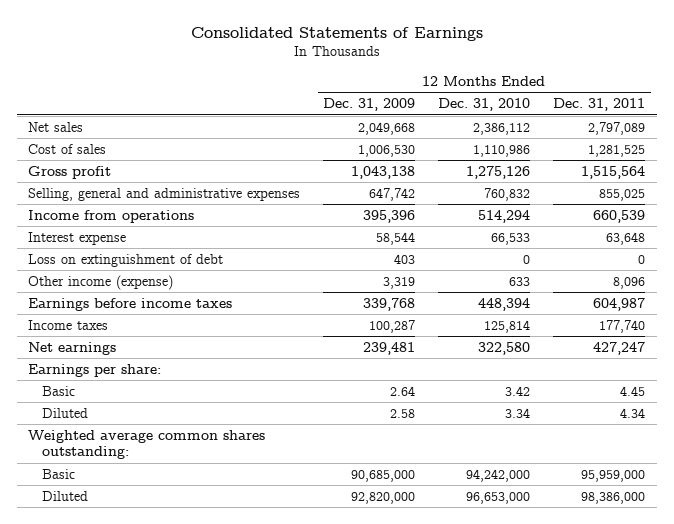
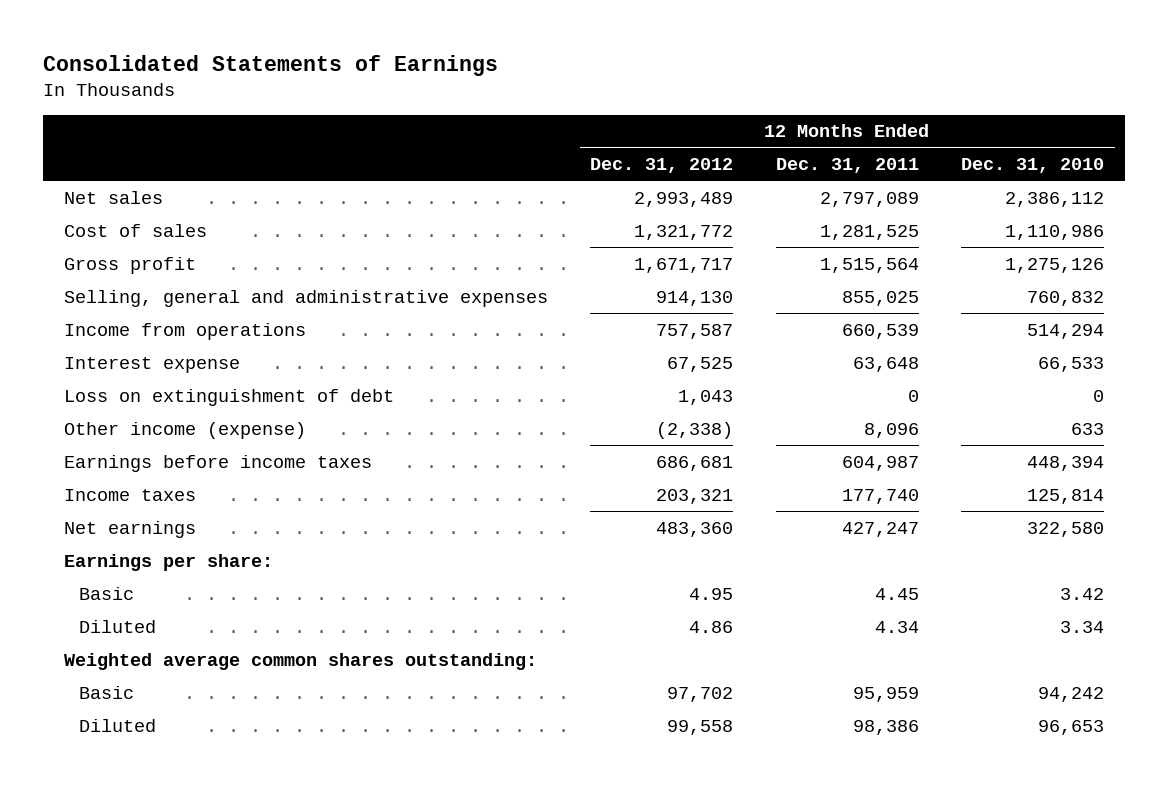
[323,98,416,112] Dec. 31, 2009 -> none
none -> [590,158,734,174] Dec. 31, 2012
[466,468,531,482] 94,242,000 -> [1037,686,1104,702] 94,242
[581,469,646,482] 95,959,000 -> [852,686,919,702] 95,959
[466,491,531,504] 96,653,000 -> [1037,719,1104,735] 96,653
[581,491,646,504] 98,386,000 -> [852,719,919,735] 98,386

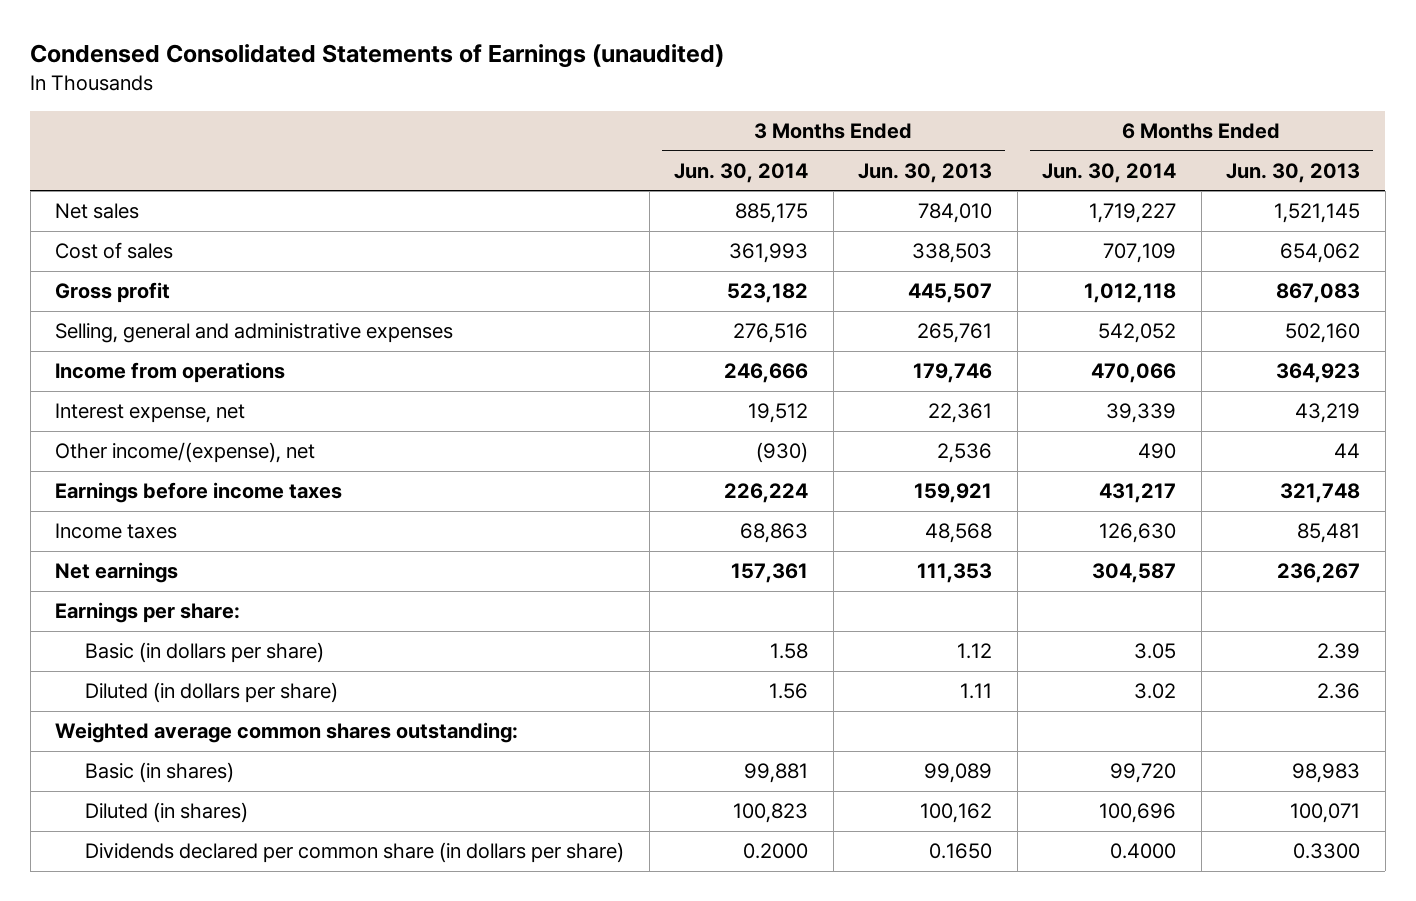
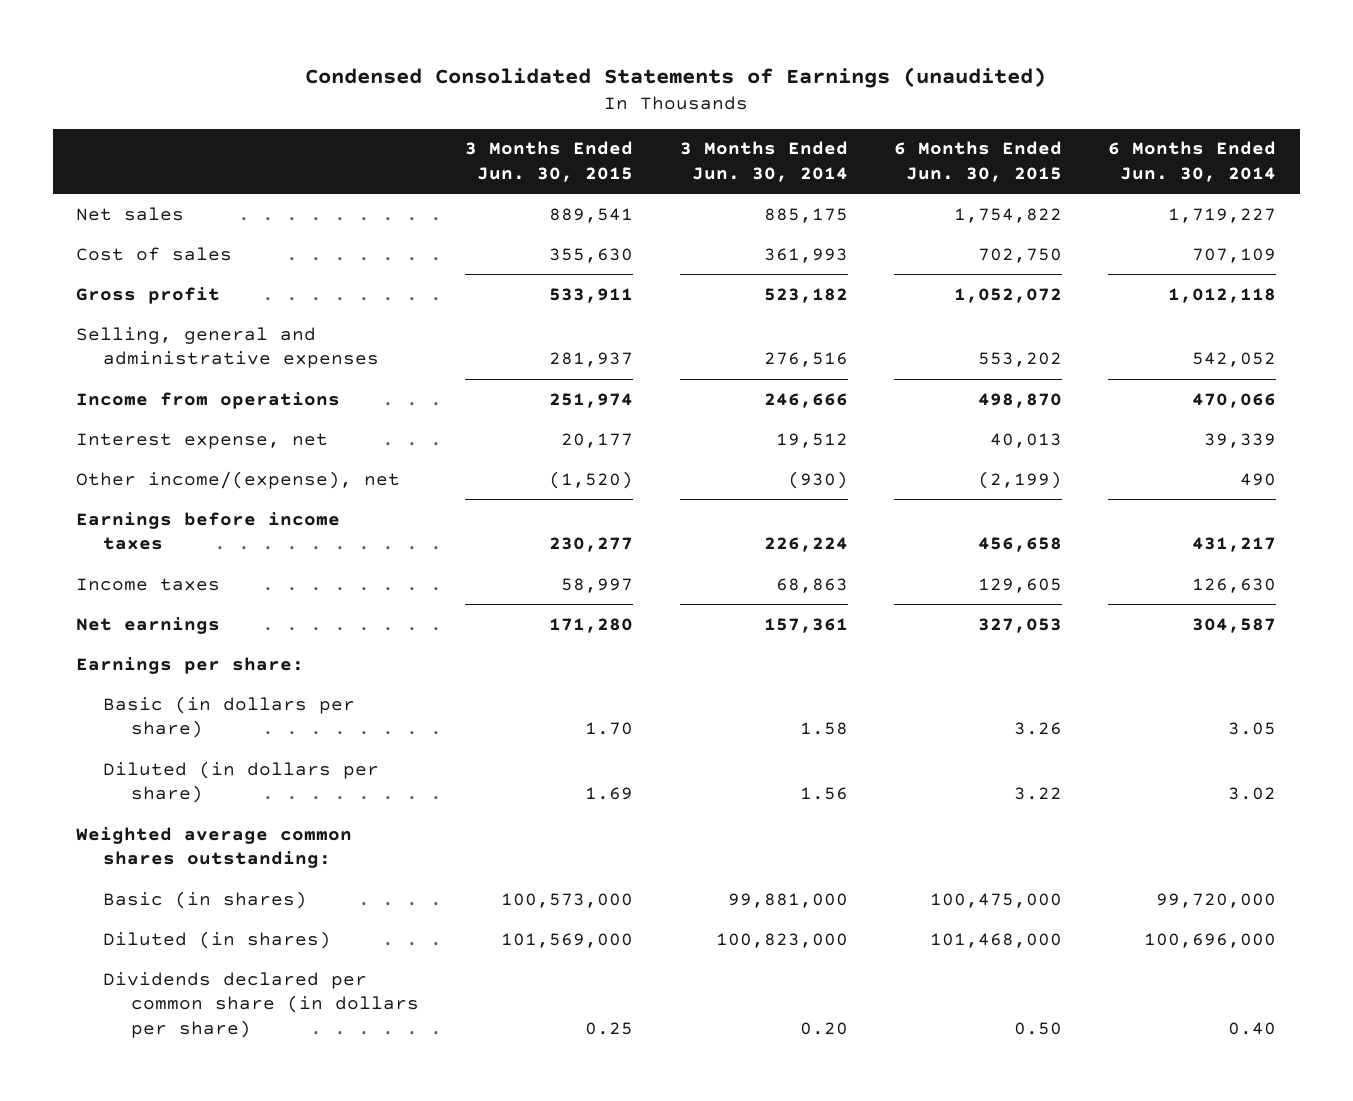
[858,163,993,184] Jun. 30, 2013 -> none
[1226,163,1361,184] Jun. 30, 2013 -> none
none -> [465,141,634,183] 3 Months Ended Jun. 30, 2015
none -> [893,141,1062,183] 6 Months Ended Jun. 30, 2015
[744,763,809,784] 99,881 -> [727,892,848,908] 99,881,000
[1110,763,1177,784] 99,720 -> [1156,892,1277,908] 99,720,000
[733,803,809,824] 100,823 -> [715,932,848,948] 100,823,000
[1099,803,1177,824] 100,696 -> [1144,932,1277,948] 100,696,000
[743,843,809,860] 0.2000 -> [799,1022,848,1036] 0.20
[1110,843,1177,860] 0.4000 -> [1228,1022,1277,1036] 0.40

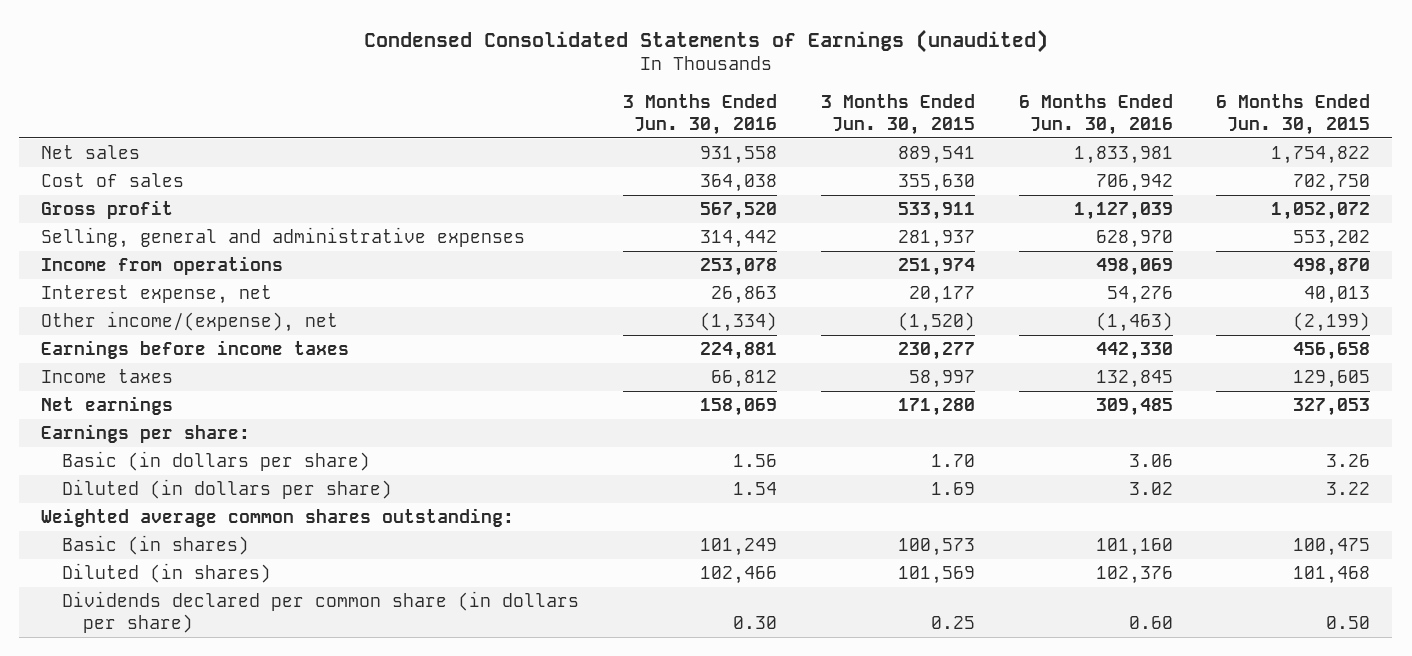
[679,141,848,183] 3 Months Ended Jun. 30, 2014 -> none
[1108,141,1277,183] 6 Months Ended Jun. 30, 2014 -> none
none -> [622,93,777,136] 3 Months Ended Jun. 30, 2016
none -> [1018,93,1173,136] 6 Months Ended Jun. 30, 2016
[501,892,634,908] 100,573,000 -> [897,537,975,556] 100,573
[929,892,1062,908] 100,475,000 -> [1293,537,1371,556] 100,475
[501,932,634,948] 101,569,000 -> [897,565,975,584] 101,569
[929,932,1062,948] 101,468,000 -> [1293,565,1371,584] 101,468

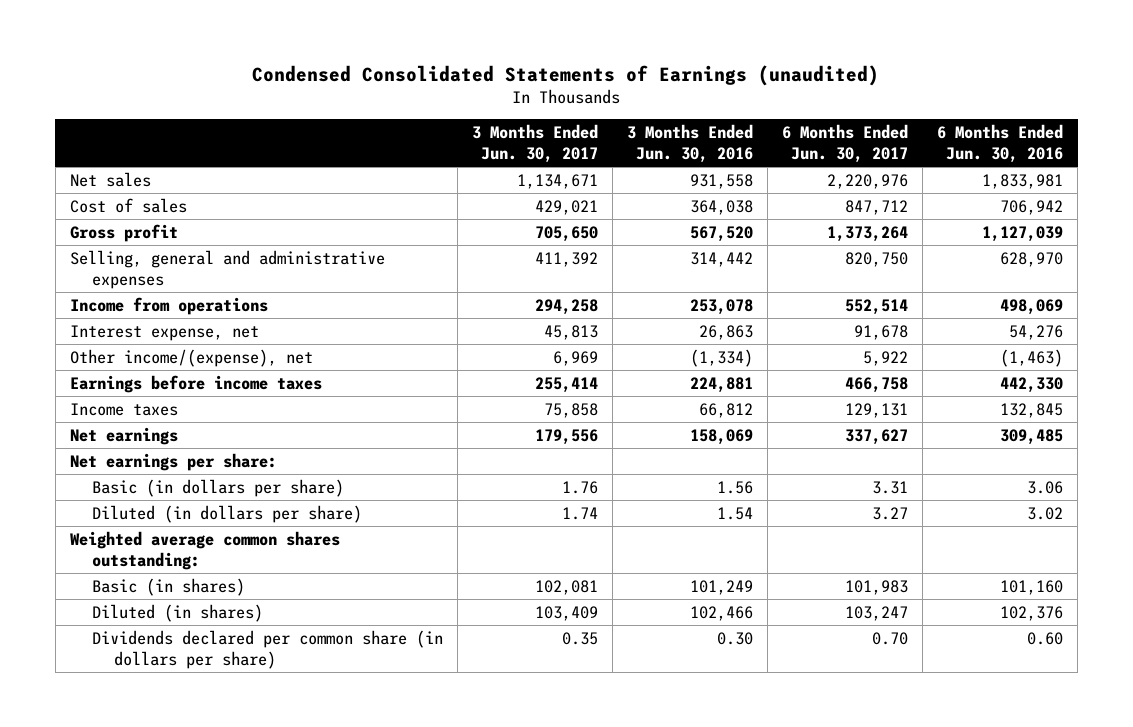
[820,93,975,136] 3 Months Ended Jun. 30, 2015 -> none
[1216,93,1371,136] 6 Months Ended Jun. 30, 2015 -> none
none -> [471,124,598,164] 3 Months Ended Jun. 30, 2017
none -> [782,124,909,164] 6 Months Ended Jun. 30, 2017
[41,423,251,443] Earnings per share: -> [69,452,277,471] Net earnings per share:

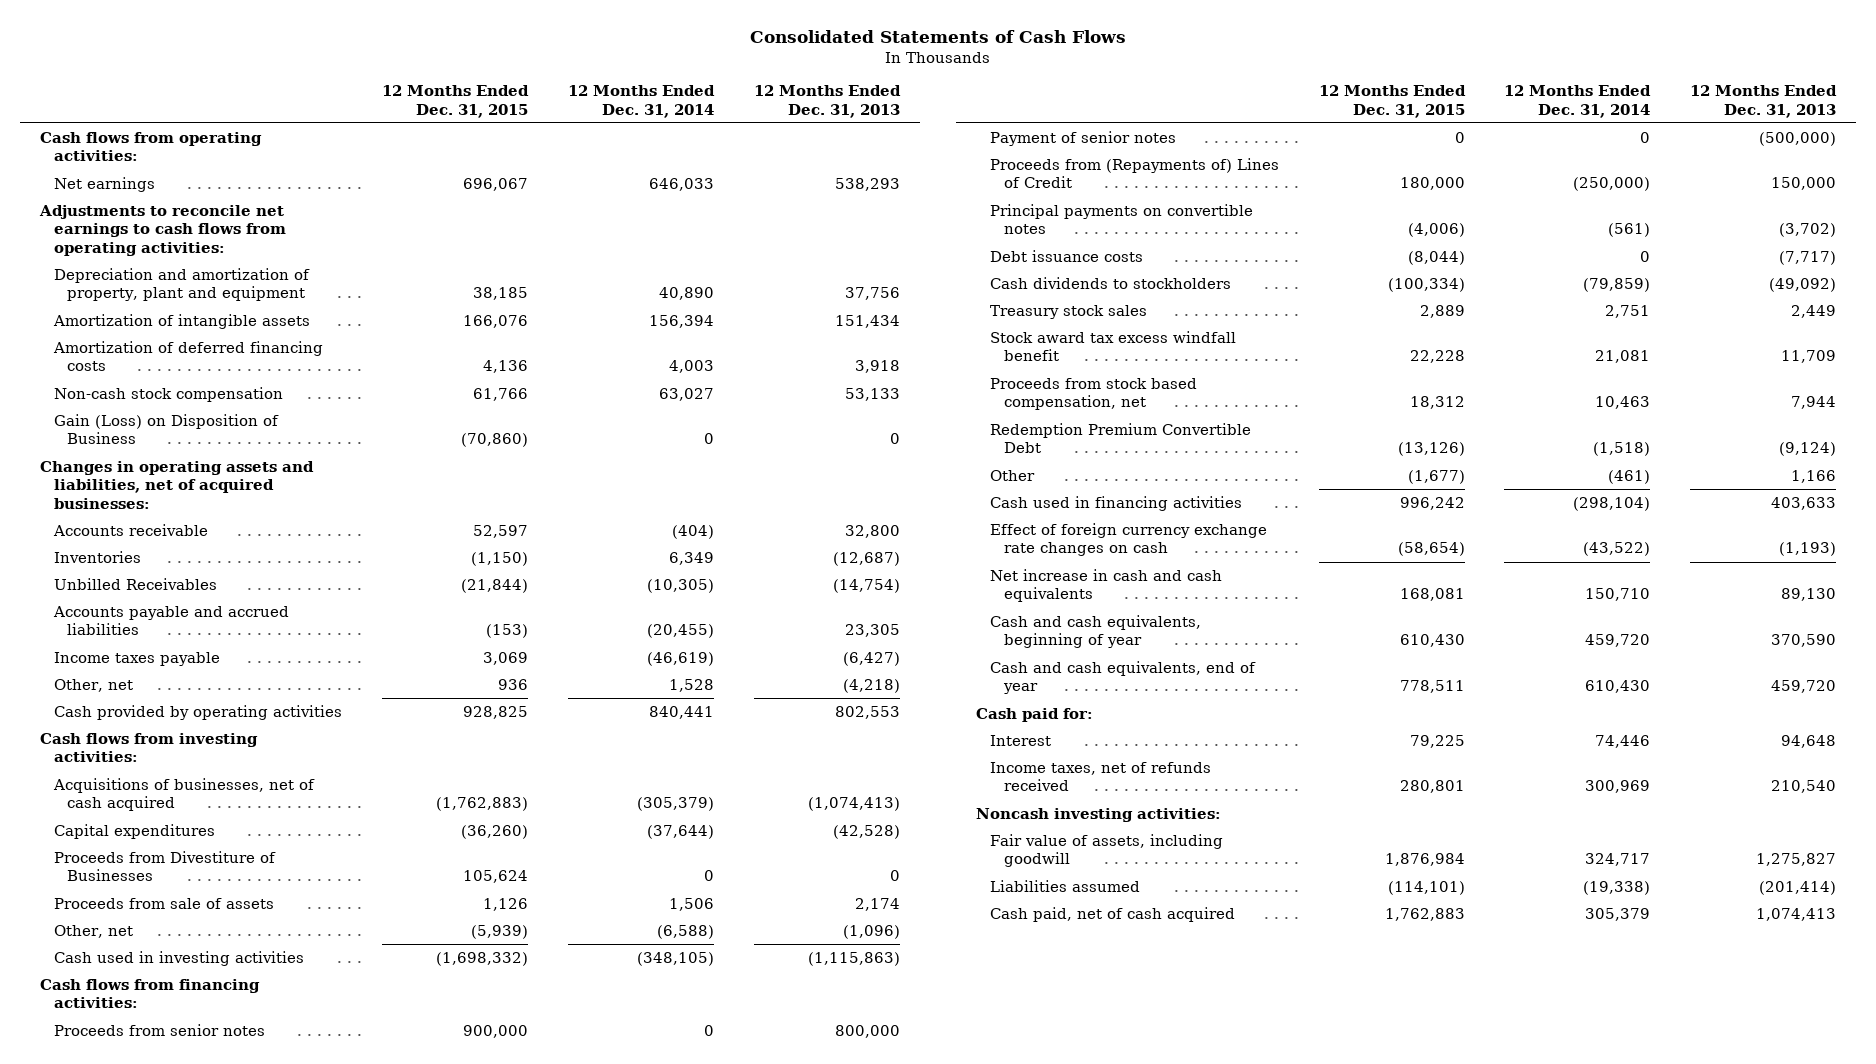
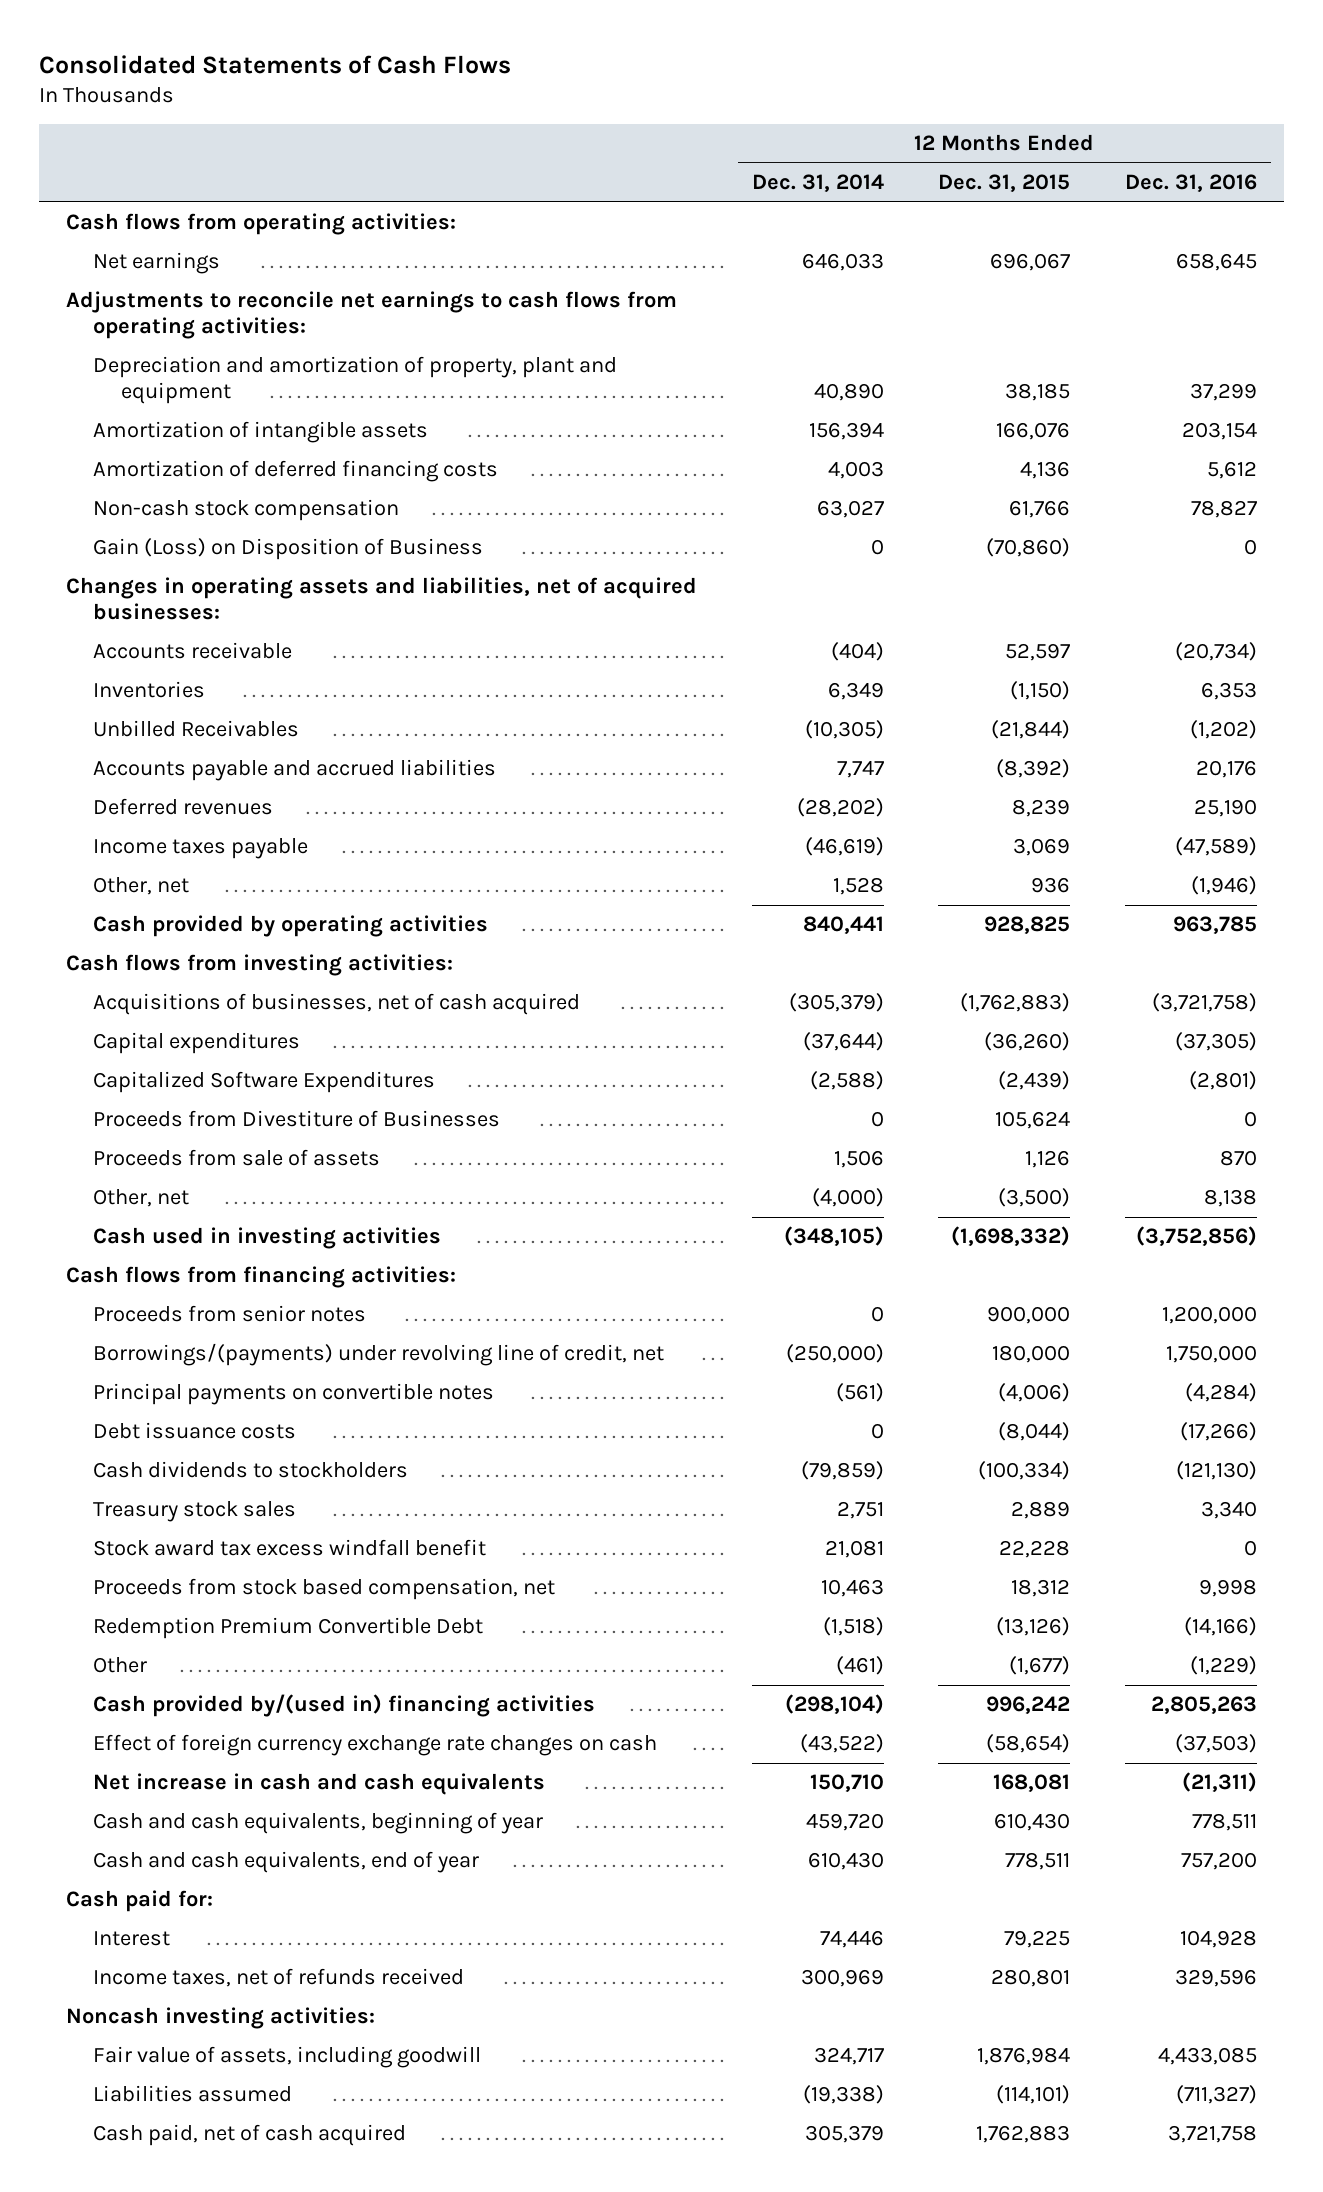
[753,85,901,118] 12 Months Ended Dec. 31, 2013 -> none
none -> [1124,174,1257,193] Dec. 31, 2016
[486,624,529,639] (153) -> [996,759,1071,779] (8,392)
[647,624,715,639] (20,455) -> [836,760,884,779] 7,747
none -> [93,798,274,816] Deferred revenues
none -> [93,1071,436,1094] Capitalized Software Expenditures
[471,924,529,939] (5,939) -> [998,1188,1071,1208] (3,500)
[657,924,715,939] (6,588) -> [811,1188,884,1208] (4,000)
[989,130,1176,146] Payment of senior notes -> none
[989,157,1279,189] Proceeds from (Repayments of) Lines of Credit -> [93,1343,665,1367] Borrowings/(payments) under revolving line of credit, net
[989,495,1242,511] Cash used in financing activities -> [93,1694,596,1718] Cash provided by/(used in) financing activities

